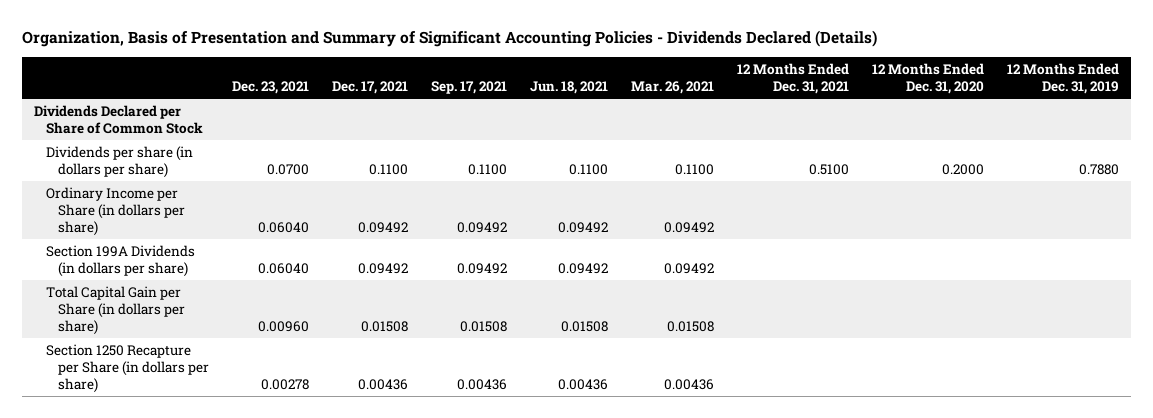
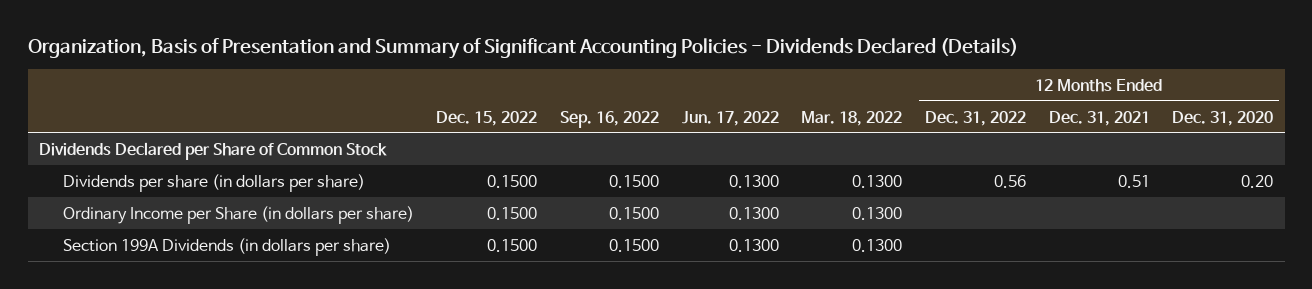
[231,81,309,95] Dec. 23, 2021 -> none
[332,81,409,95] Dec. 17, 2021 -> none
[431,81,508,95] Sep. 17, 2021 -> none
[530,81,609,95] Jun. 18, 2021 -> none
[631,81,715,95] Mar. 26, 2021 -> none
[1007,63,1120,95] 12 Months Ended Dec. 31, 2019 -> none
none -> [436,110,538,126] Dec. 15, 2022
none -> [559,110,659,128] Sep. 16, 2022
none -> [681,110,779,126] Jun. 17, 2022
none -> [801,110,903,126] Mar. 18, 2022
none -> [924,110,1026,126] Dec. 31, 2022
[809,164,850,176] 0.5100 -> [1117,174,1150,188] 0.51
[942,164,985,176] 0.2000 -> [1241,174,1274,188] 0.20
[45,286,185,336] Total Capital Gain per Share (in dollars per share) -> none
[45,344,209,394] Section 1250 Recapture per Share (in dollars per share) -> none

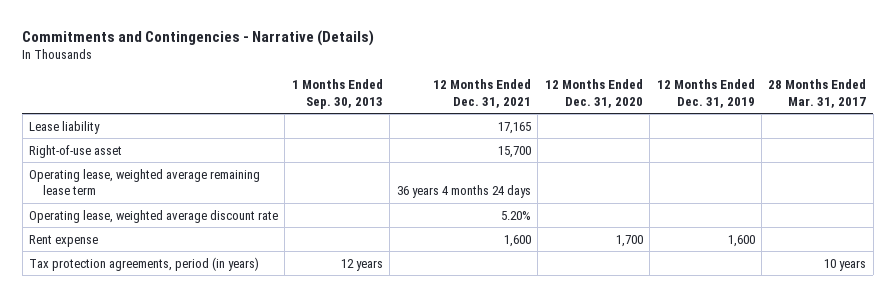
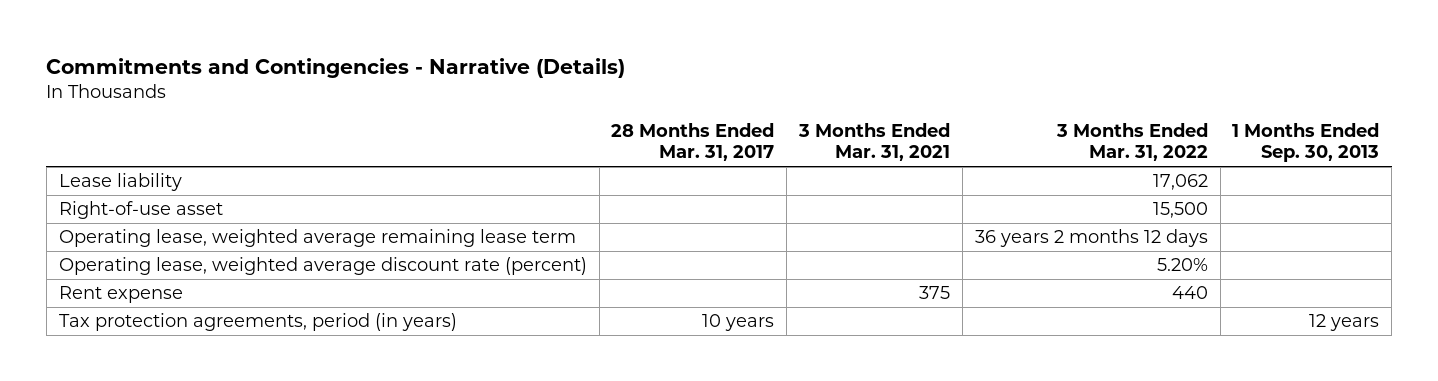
[432,79,531,108] 12 Months Ended Dec. 31, 2021 -> none
[544,79,643,108] 12 Months Ended Dec. 31, 2020 -> none
[656,79,755,108] 12 Months Ended Dec. 31, 2019 -> none
none -> [798,122,951,162] 3 Months Ended Mar. 31, 2021
none -> [1055,122,1208,162] 3 Months Ended Mar. 31, 2022
[29,209,279,223] Operating lease, weighted average discount rate -> [58,257,587,276] Operating lease, weighted average discount rate (percent)

